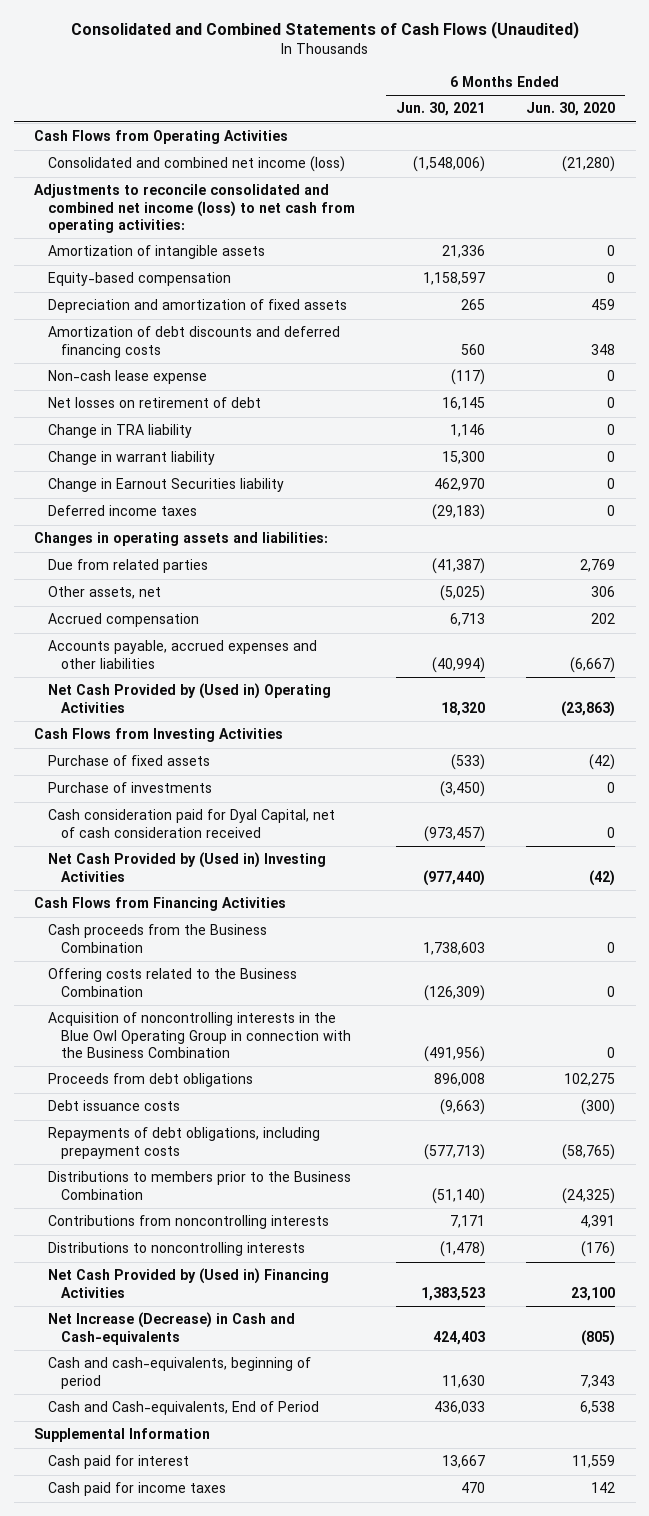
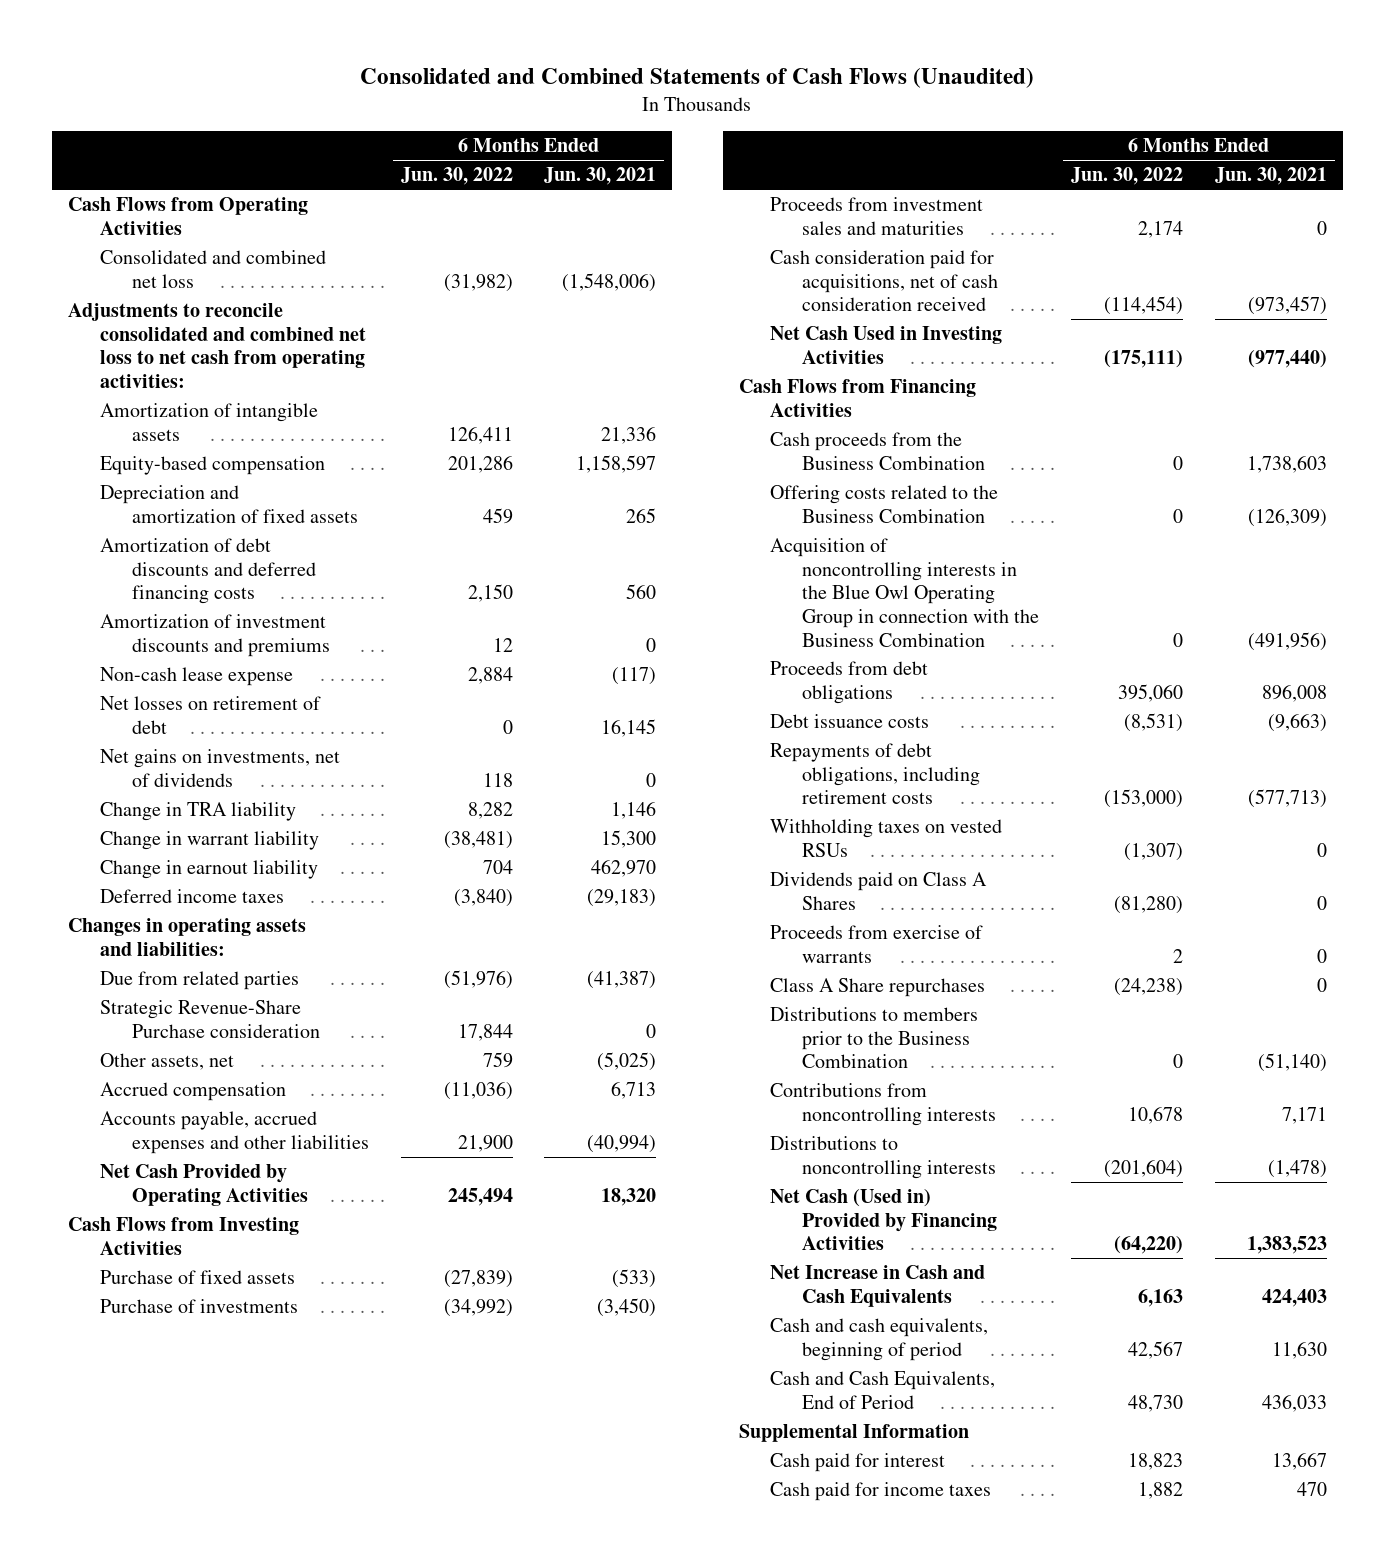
[526,102,616,117] Jun. 30, 2020 -> none
none -> [400,167,513,186] Jun. 30, 2022
[47,156,345,173] Consolidated and combined net income (loss) -> [100,250,327,288] Consolidated and combined net loss
[34,184,355,233] Adjustments to reconcile consolidated and combined net income (loss) to net cash from operating activities: -> [68,303,367,389] Adjustments to reconcile consolidated and combined net loss to net cash from operating activities:
none -> [100,614,331,657] Amortization of investment discounts and premiums
none -> [100,749,341,787] Net gains on investments, net of dividends
[47,478,284,493] Change in Earnout Securities liability -> [100,860,319,880] Change in earnout liability
none -> [100,1000,321,1038] Strategic Revenue-Share Purchase consideration
[47,683,331,713] Net Cash Provided by (Used in) Operating Activities -> [100,1164,309,1206] Net Cash Provided by Operating Activities
none -> [770,197,984,235] Proceeds from investment sales and maturities
[47,809,335,838] Cash consideration paid for Dyal Capital, net of cash consideration received -> [770,250,999,312] Cash consideration paid for acquisitions, net of cash consideration received
[47,852,326,882] Net Cash Provided by (Used in) Investing Activities -> [770,326,1003,364] Net Cash Used in Investing Activities
[47,1127,320,1159] Repayments of debt obligations, including prepayment costs -> [770,743,981,805] Repayments of debt obligations, including retirement costs
none -> [770,819,1003,857] Withholding taxes on vested RSUs
none -> [770,872,988,910] Dividends paid on Class A Shares
none -> [770,925,984,963] Proceeds from exercise of warrants
none -> [770,978,986,998] Class A Share repurchases
[47,1268,329,1298] Net Cash Provided by (Used in) Financing Activities -> [770,1189,998,1251] Net Cash (Used in) Provided by Financing Activities
[47,1312,295,1345] Net Increase (Decrease) in Cash and Cash-equivalents -> [770,1265,986,1307] Net Increase in Cash and Cash Equivalents
[47,1357,311,1389] Cash and cash-equivalents, beginning of period -> [770,1318,989,1361] Cash and cash equivalents, beginning of period
[47,1401,319,1416] Cash and Cash-equivalents, End of Period -> [770,1371,996,1409] Cash and Cash Equivalents, End of Period

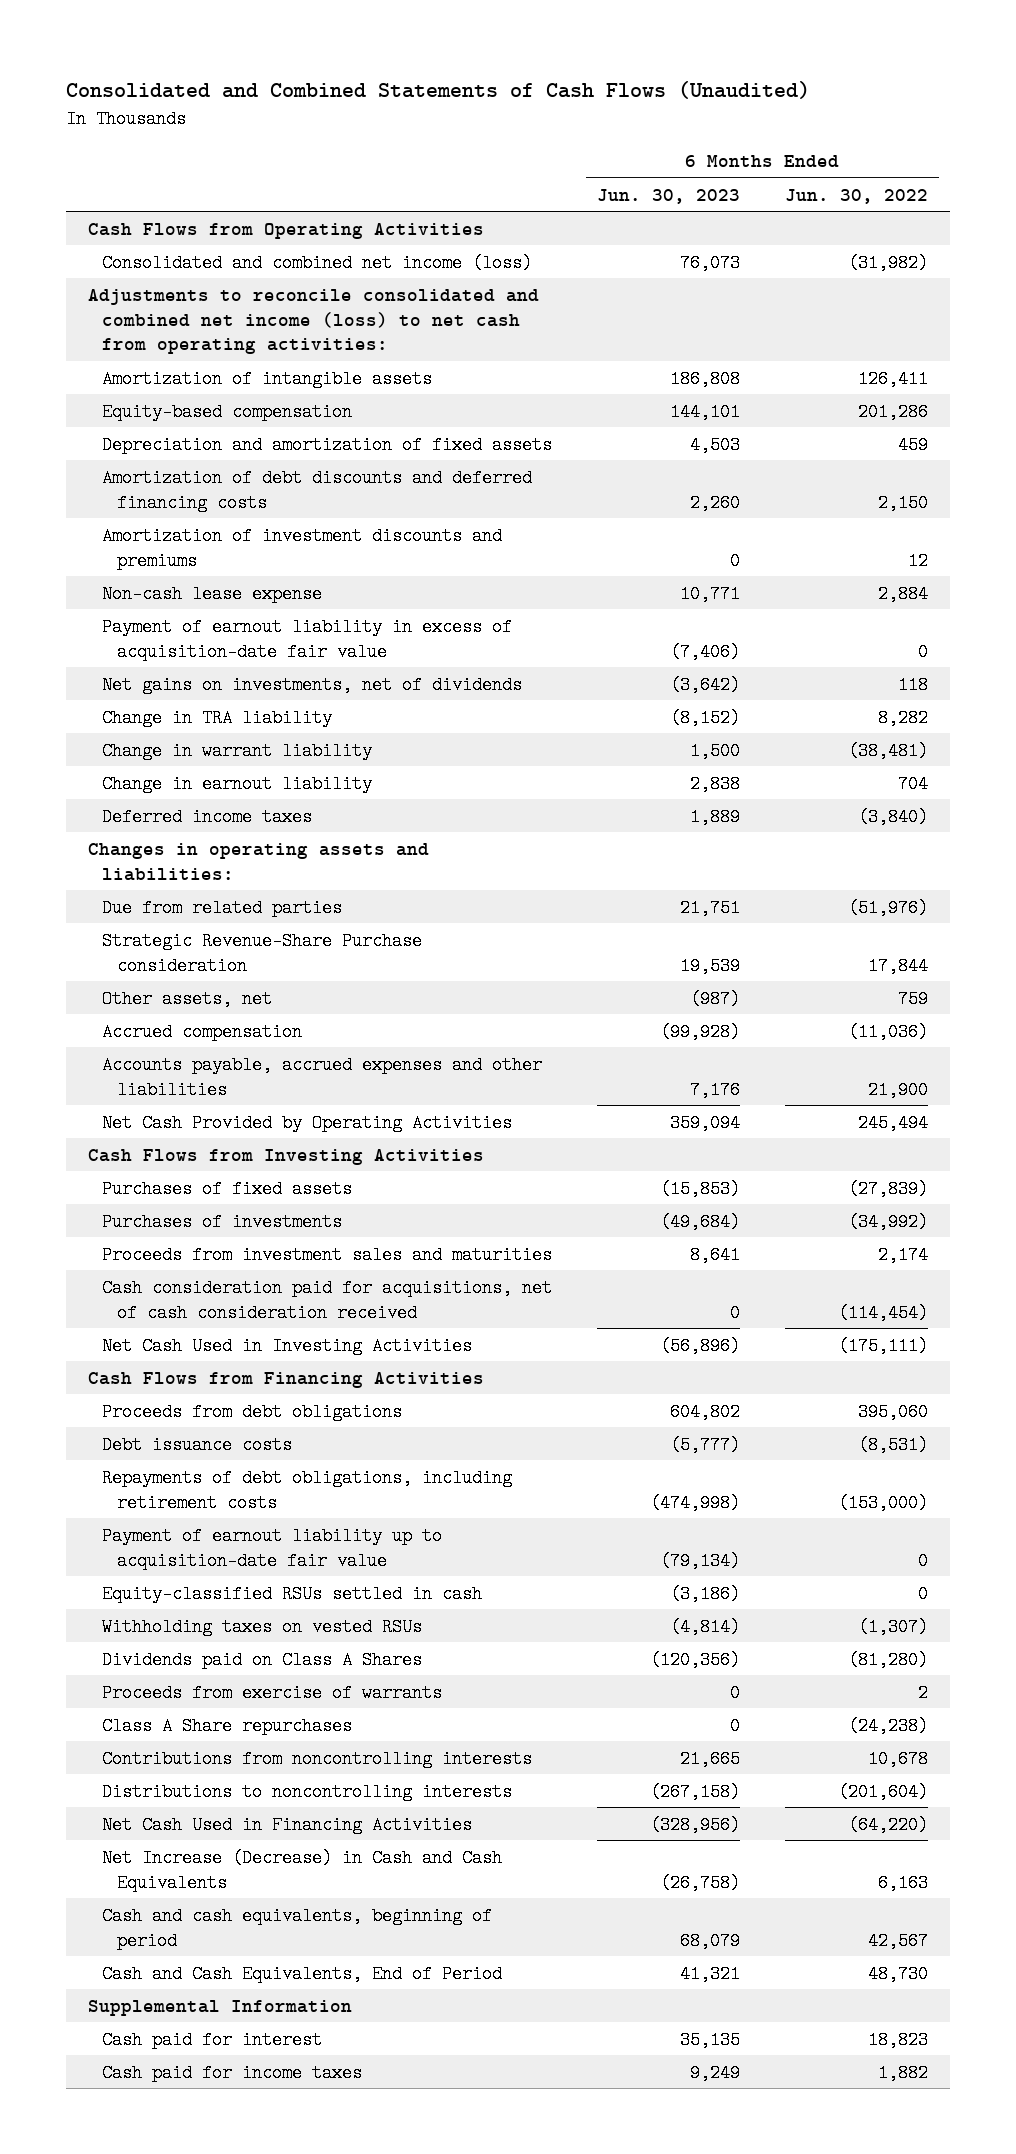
[544,167,657,186] Jun. 30, 2021 -> none
none -> [597,188,741,204] Jun. 30, 2023
[100,250,327,288] Consolidated and combined net loss -> [102,253,533,272] Consolidated and combined net income (loss)
[68,303,367,389] Adjustments to reconcile consolidated and combined net loss to net cash from operating activities: -> [88,288,540,355] Adjustments to reconcile consolidated and combined net income (loss) to net cash from operating activities:
[100,696,322,734] Net losses on retirement of debt -> none
none -> [102,617,513,661] Payment of earnout liability in excess of acquisition-date fair value
[100,1270,296,1285] Purchase of fixed assets -> [102,1179,353,1198] Purchases of fixed assets
[100,1299,299,1314] Purchase of investments -> [102,1212,343,1231] Purchases of investments
[770,432,986,470] Cash proceeds from the Business Combination -> none
[770,485,999,523] Offering costs related to the Business Combination -> none
[770,538,1040,647] Acquisition of noncontrolling interests in the Blue Owl Operating Group in connection with the Business Combination -> none
none -> [102,1526,443,1570] Payment of earnout liability up to acquisition-date fair value
none -> [102,1584,483,1603] Equity-classified RSUs settled in cash
[770,1007,979,1069] Distributions to members prior to the Business Combination -> none
[770,1189,998,1251] Net Cash (Used in) Provided by Financing Activities -> [102,1815,473,1834] Net Cash Used in Financing Activities
[770,1265,986,1307] Net Increase in Cash and Cash Equivalents -> [102,1848,503,1892] Net Increase (Decrease) in Cash and Cash Equivalents

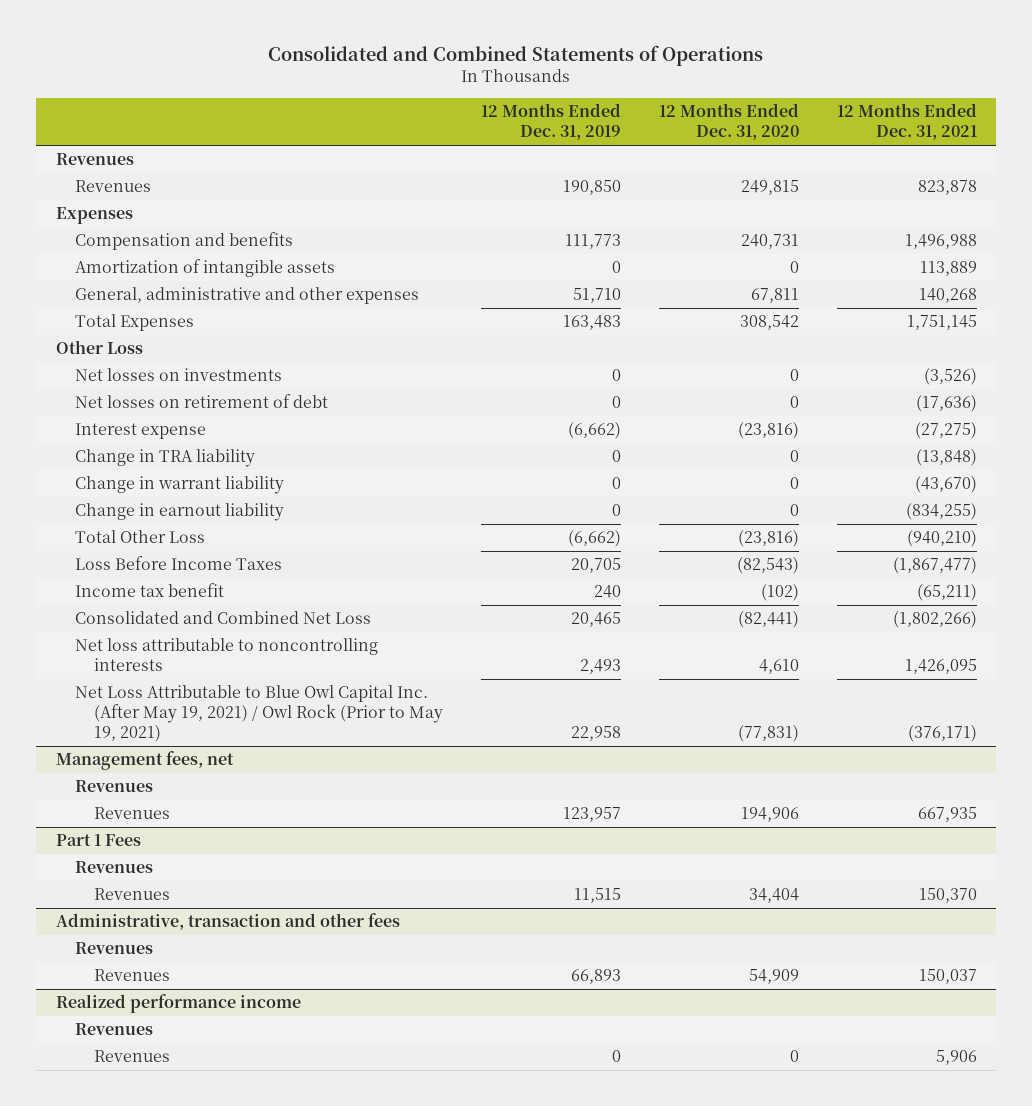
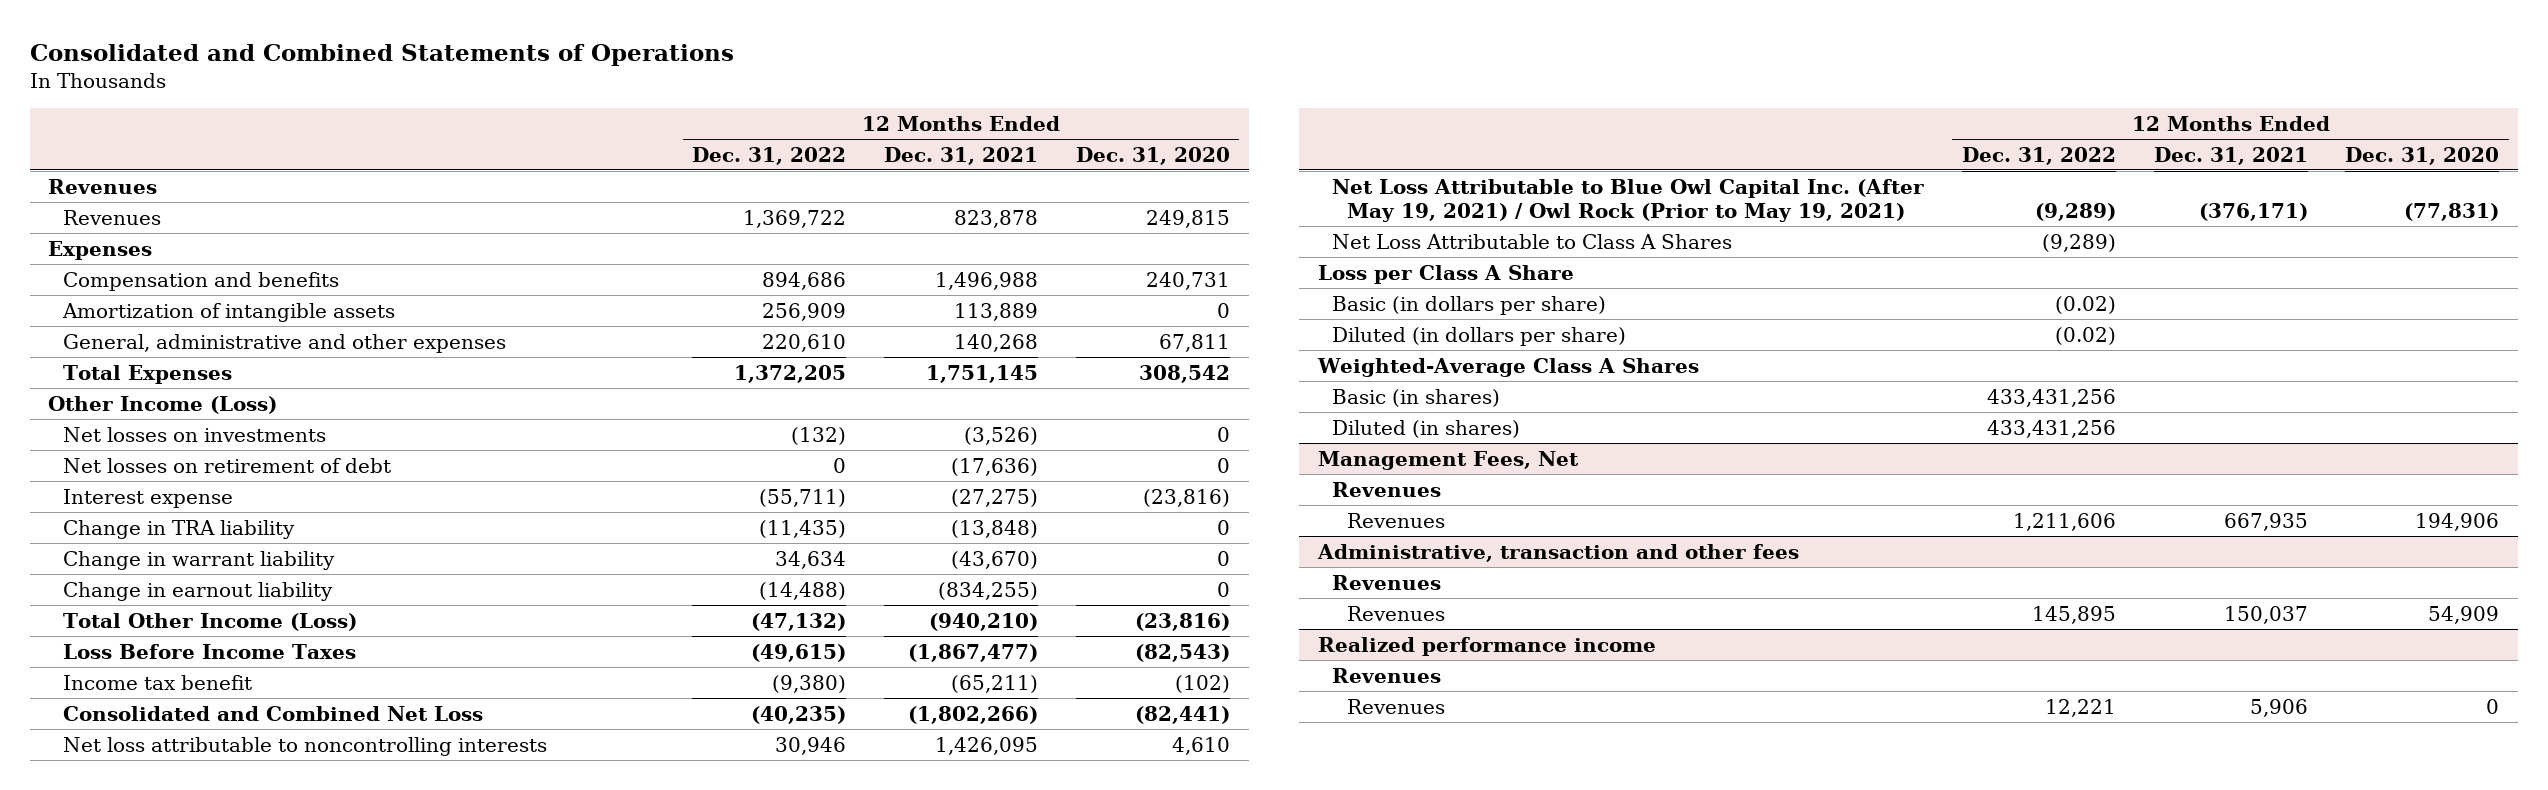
[480,103,621,141] 12 Months Ended Dec. 31, 2019 -> none
none -> [692,146,847,165] Dec. 31, 2022
[55,340,143,355] Other Loss -> [48,395,278,414] Other Income (Loss)
[74,530,205,544] Total Other Loss -> [62,612,357,631] Total Other Income (Loss)
none -> [1332,233,1733,249] Net Loss Attributable to Class A Shares
none -> [1317,264,1574,284] Loss per Class A Share
none -> [1332,295,1607,315] Basic (in dollars per share)
none -> [1332,326,1627,346] Diluted (in dollars per share)
none -> [1316,357,1699,377] Weighted-Average Class A Shares
none -> [1332,388,1501,407] Basic (in shares)
none -> [1332,419,1521,438] Diluted (in shares)
[55,751,234,771] Management fees, net -> [1317,450,1579,470] Management Fees, Net
[55,834,141,847] Part 1 Fees -> none
[74,861,153,874] Revenues -> none
[93,888,170,901] Revenues -> none

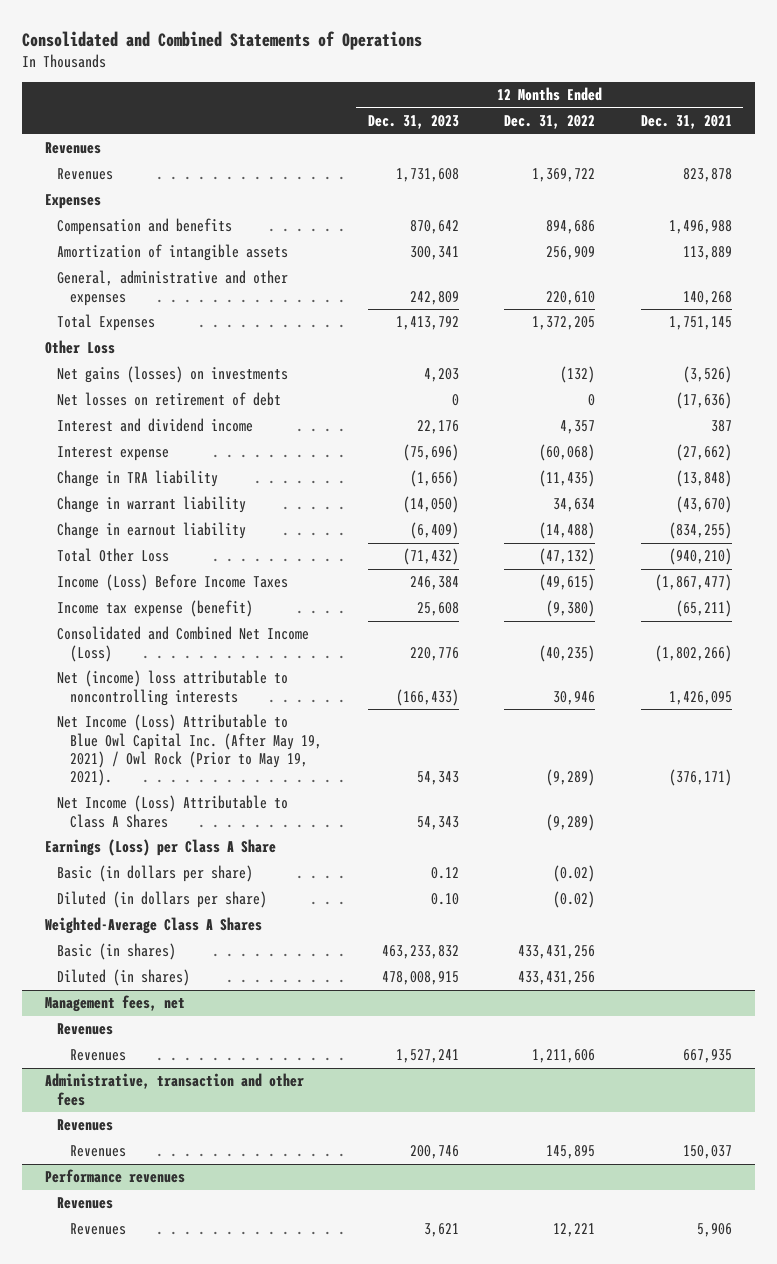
[1075,146,1230,165] Dec. 31, 2020 -> none
none -> [367,115,459,130] Dec. 31, 2023
[48,395,278,414] Other Income (Loss) -> [44,340,115,355] Other Loss
[62,426,326,442] Net losses on investments -> [57,366,289,384] Net gains (losses) on investments
none -> [57,418,254,433] Interest and dividend income
[759,488,847,507] (55,711) -> [539,444,596,462] (60,068)
[951,488,1039,507] (27,275) -> [676,444,733,462] (27,662)
[62,612,357,631] Total Other Income (Loss) -> [57,548,170,563] Total Other Loss
[62,643,356,659] Loss Before Income Taxes -> [57,574,289,592] Income (Loss) Before Income Taxes
[62,674,252,690] Income tax benefit -> [57,600,254,618] Income tax expense (benefit)
[62,705,483,721] Consolidated and Combined Net Loss -> [57,626,310,662] Consolidated and Combined Net Income (Loss)
[62,736,547,756] Net loss attributable to noncontrolling interests -> [57,670,289,706] Net (income) loss attributable to noncontrolling interests
[1332,178,1925,223] Net Loss Attributable to Blue Owl Capital Inc. (After May 19, 2021) / Owl Rock (Prior to May 19, 2021) -> [57,714,322,787] Net Income (Loss) Attributable to Blue Owl Capital Inc. (After May 19, 2021) / Owl Rock (Prior to May 19, 2021).
[1332,233,1733,249] Net Loss Attributable to Class A Shares -> [57,795,289,828] Net Income (Loss) Attributable to Class A Shares
[1317,264,1574,284] Loss per Class A Share -> [44,839,276,857] Earnings (Loss) per Class A Share
[1317,450,1579,470] Management Fees, Net -> [44,995,185,1013] Management fees, net
[1317,636,1656,656] Realized performance income -> [44,1169,185,1184] Performance revenues

